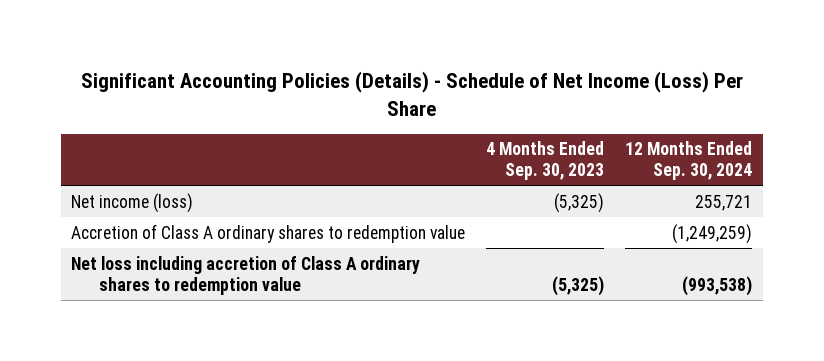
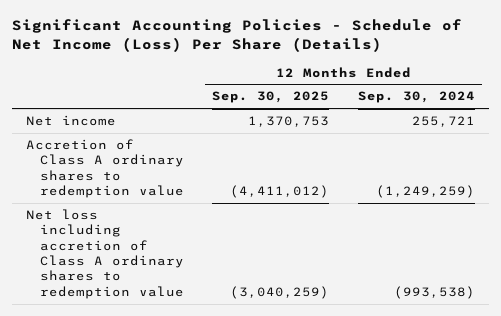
[80,71,743,116] Significant Accounting Policies (Details) - Schedule of Net Income (Loss) Per Share -> [11,19,462,52] Significant Accounting Policies - Schedule of Net Income (Loss) Per Share (Details)
[486,141,605,181] 4 Months Ended Sep. 30, 2023 -> none
none -> [212,91,330,104] Sep. 30, 2025
[71,192,194,213] Net income (loss) -> [25,115,116,127] Net income

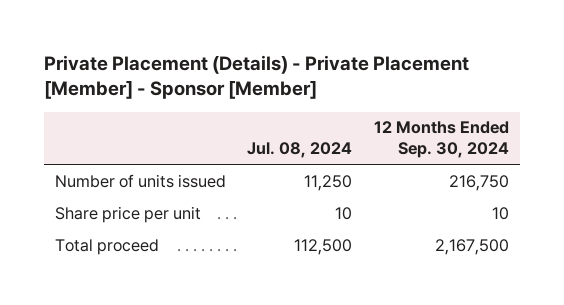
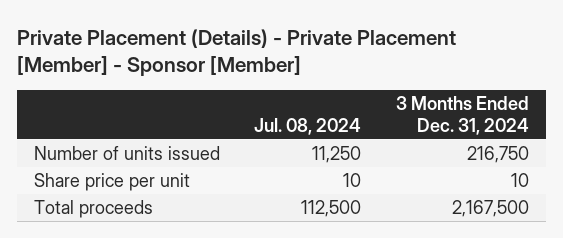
[373,121,509,159] 12 Months Ended Sep. 30, 2024 -> none
none -> [395,96,529,136] 3 Months Ended Dec. 31, 2024
[54,238,159,255] Total proceed -> [34,199,154,218] Total proceeds

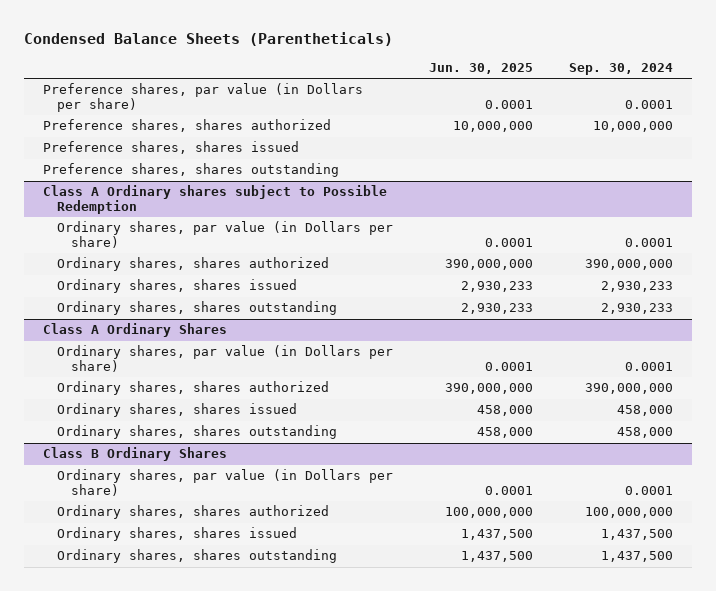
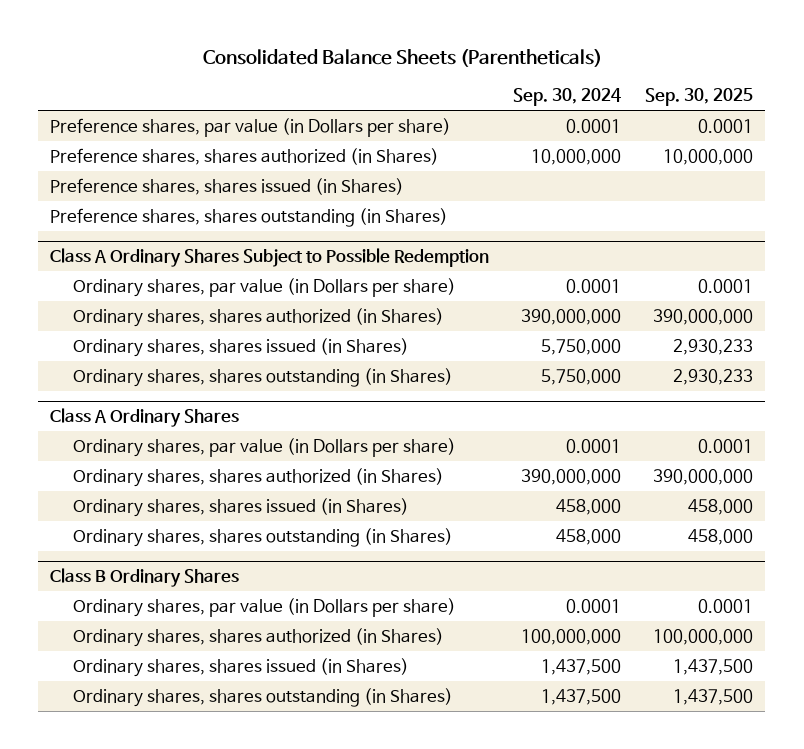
[24,32,394,47] Condensed Balance Sheets (Parentheticals) -> [202,49,602,68] Consolidated Balance Sheets (Parentheticals)
[428,63,533,75] Jun. 30, 2025 -> none
none -> [645,88,754,107] Sep. 30, 2025
[42,119,331,133] Preference shares, shares authorized -> [50,147,440,165] Preference shares, shares authorized (in Shares)
[42,141,299,155] Preference shares, shares issued -> [50,177,405,195] Preference shares, shares issued (in Shares)
[42,163,339,178] Preference shares, shares outstanding -> [50,207,449,227] Preference shares, shares outstanding (in Shares)
[42,185,387,215] Class A Ordinary shares subject to Possible Redemption -> [50,248,490,268] Class A Ordinary Shares Subject to Possible Redemption
[56,257,329,272] Ordinary shares, shares authorized -> [73,307,445,327] Ordinary shares, shares authorized (in Shares)
[56,279,297,294] Ordinary shares, shares issued -> [73,337,410,357] Ordinary shares, shares issued (in Shares)
[601,281,674,293] 2,930,233 -> [541,338,622,355] 5,750,000
[56,301,337,316] Ordinary shares, shares outstanding -> [73,367,454,387] Ordinary shares, shares outstanding (in Shares)
[601,303,674,315] 2,930,233 -> [541,368,622,385] 5,750,000
[56,381,329,396] Ordinary shares, shares authorized -> [73,467,445,487] Ordinary shares, shares authorized (in Shares)
[56,403,297,418] Ordinary shares, shares issued -> [73,497,410,517] Ordinary shares, shares issued (in Shares)
[56,425,337,440] Ordinary shares, shares outstanding -> [73,527,454,547] Ordinary shares, shares outstanding (in Shares)
[56,505,329,520] Ordinary shares, shares authorized -> [73,627,445,647] Ordinary shares, shares authorized (in Shares)
[56,527,297,542] Ordinary shares, shares issued -> [73,657,410,677] Ordinary shares, shares issued (in Shares)
[56,549,337,564] Ordinary shares, shares outstanding -> [73,687,454,707] Ordinary shares, shares outstanding (in Shares)

